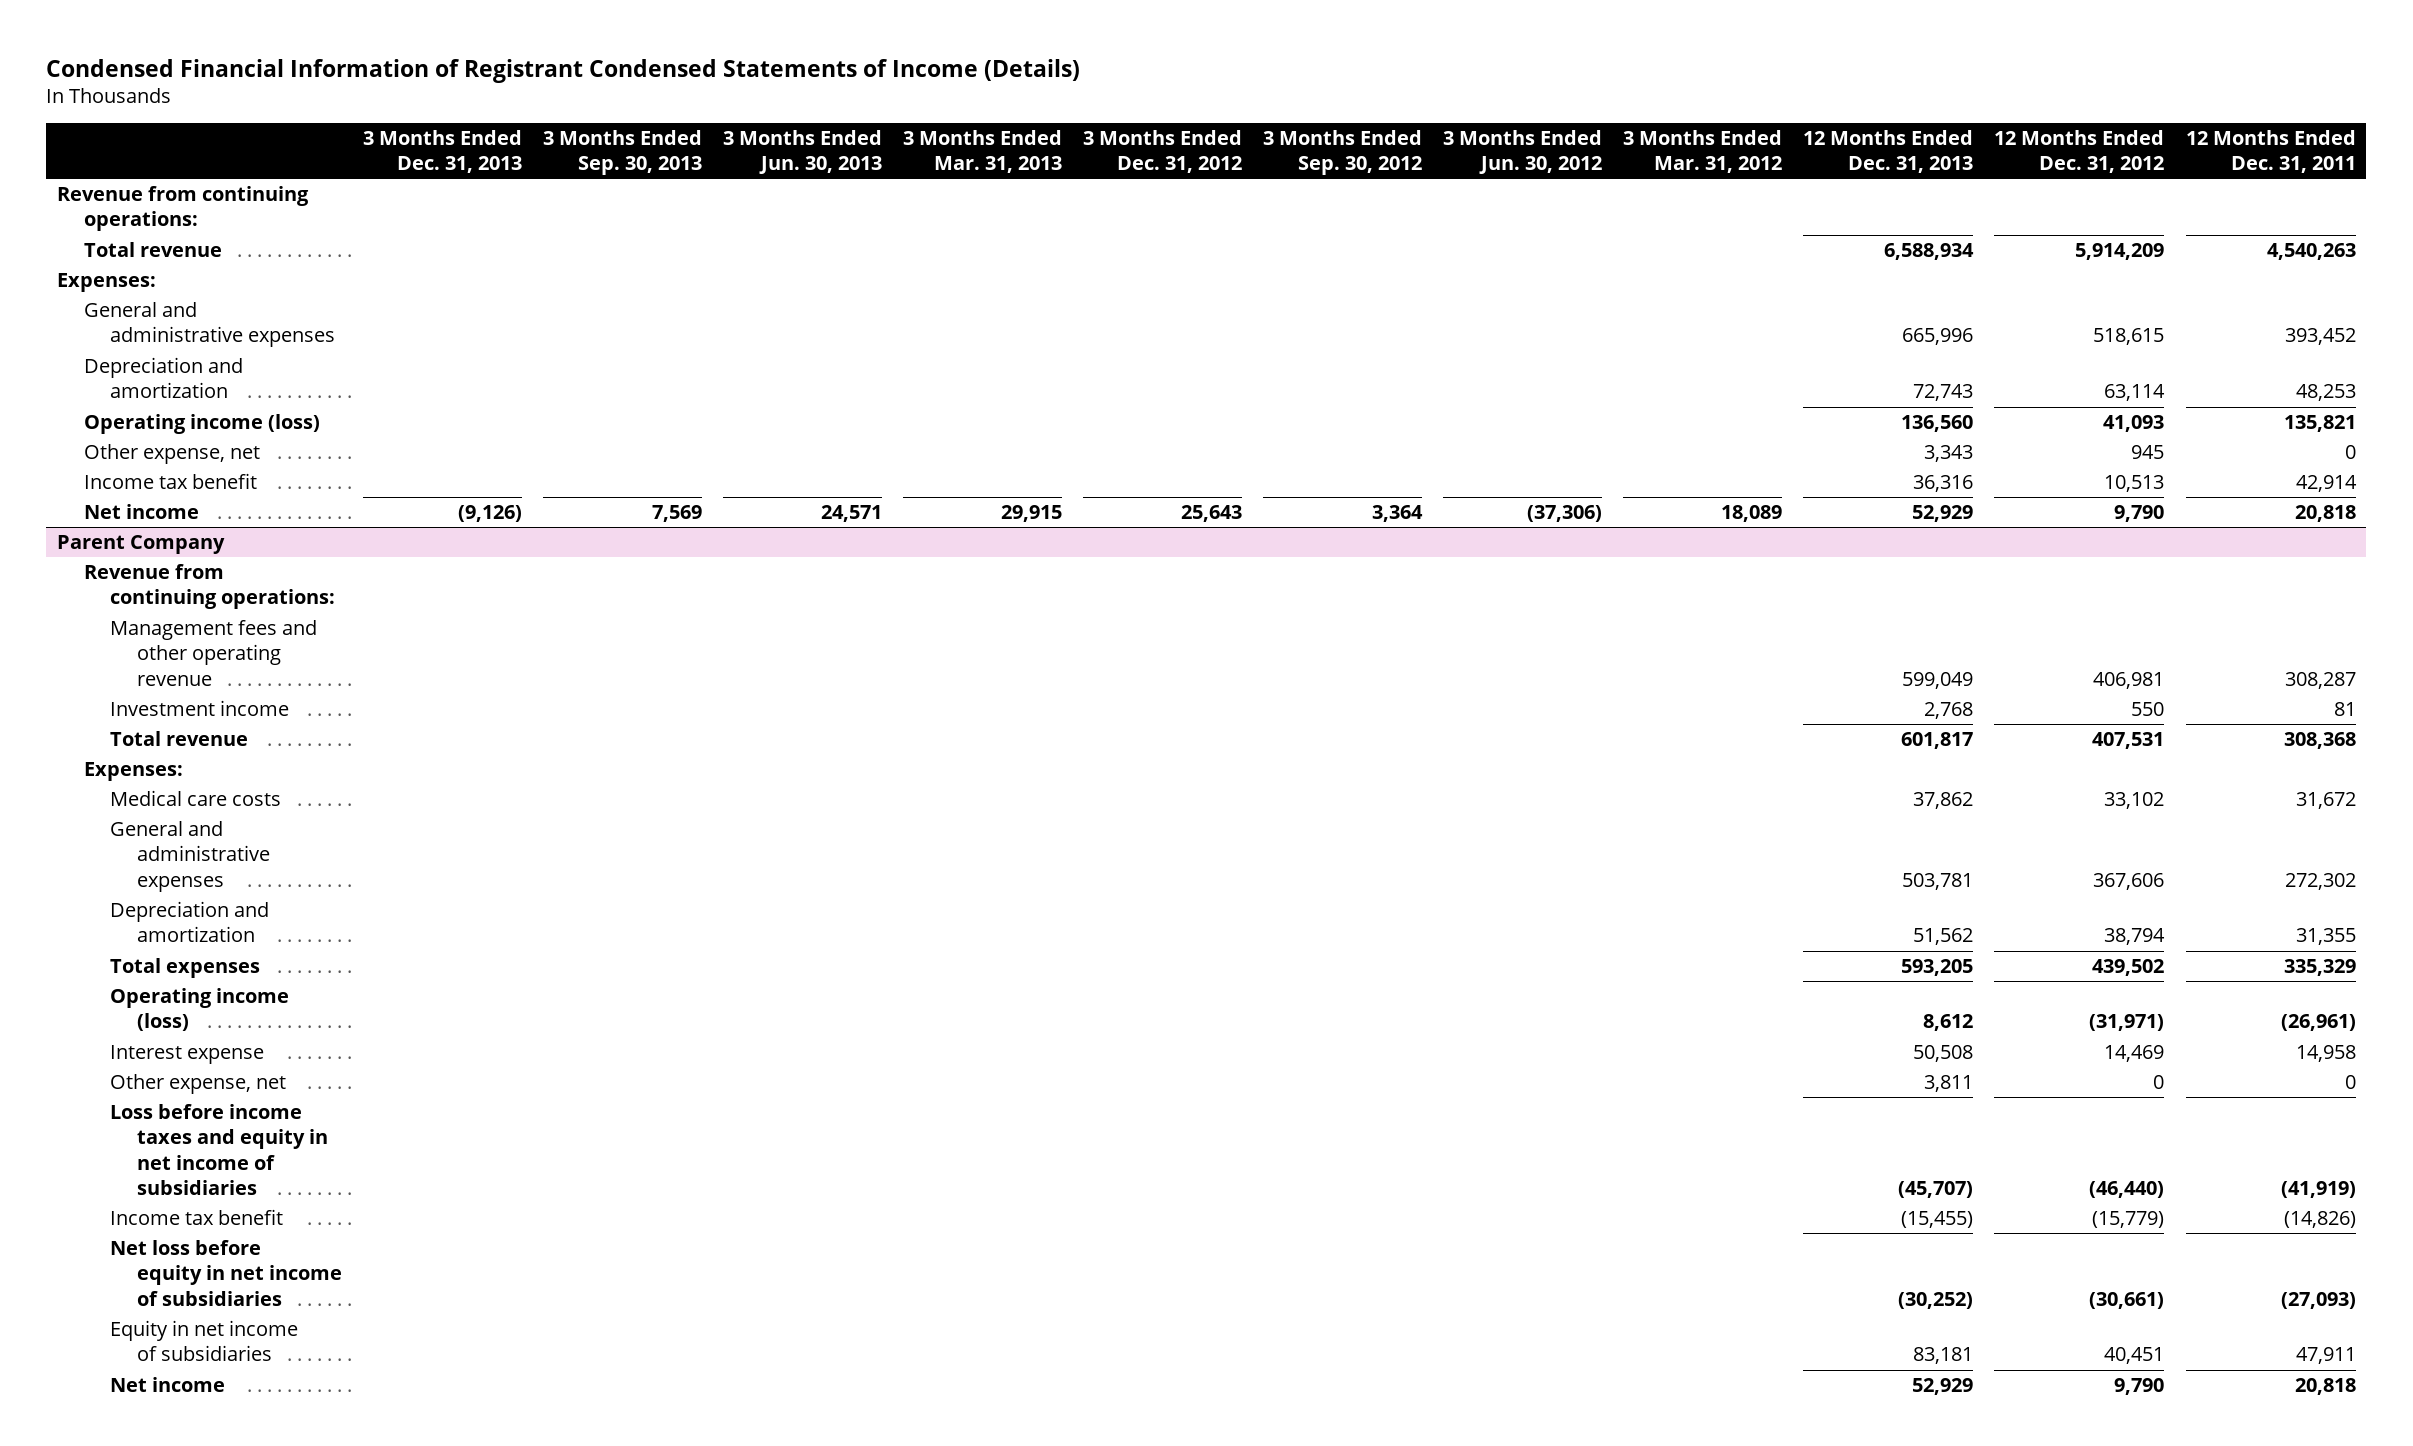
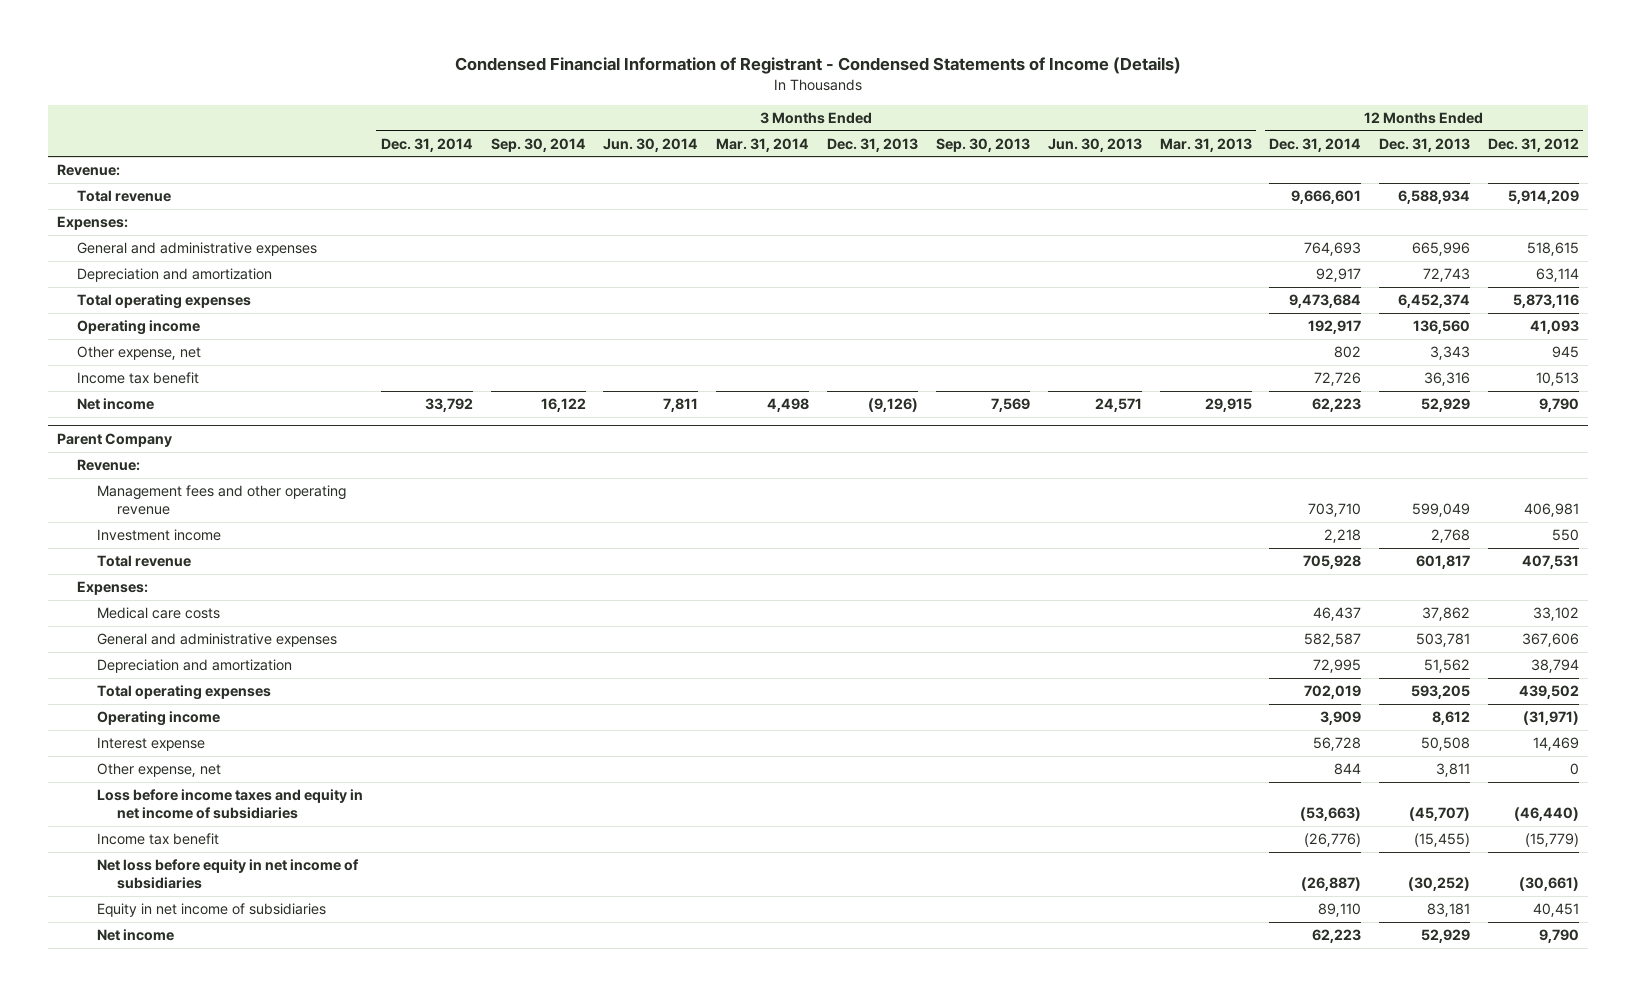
[46,58,1081,83] Condensed Financial Information of Registrant Condensed Statements of Income (Details) -> [454,57,1181,75] Condensed Financial Information of Registrant - Condensed Statements of Income (Details)
[1083,129,1243,174] 3 Months Ended Dec. 31, 2012 -> none
[1263,129,1423,176] 3 Months Ended Sep. 30, 2012 -> none
[1443,129,1603,175] 3 Months Ended Jun. 30, 2012 -> none
[1623,129,1783,174] 3 Months Ended Mar. 31, 2012 -> none
[2185,129,2356,174] 12 Months Ended Dec. 31, 2011 -> none
none -> [380,137,473,152] Dec. 31, 2014
none -> [490,137,586,152] Sep. 30, 2014
none -> [603,137,699,152] Jun. 30, 2014
none -> [716,137,810,152] Mar. 31, 2014
none -> [1269,137,1362,152] Dec. 31, 2014
[56,186,309,232] Revenue from continuing operations: -> [56,164,120,177] Revenue:
none -> [76,294,251,310] Total operating expenses
[83,414,320,435] Operating income (loss) -> [76,320,200,336] Operating income
[83,564,336,610] Revenue from continuing operations: -> [76,459,140,472] Revenue:
[110,958,261,979] Total expenses -> [97,685,272,701] Total operating expenses
[110,988,290,1032] Operating income (loss) -> [97,711,221,727] Operating income

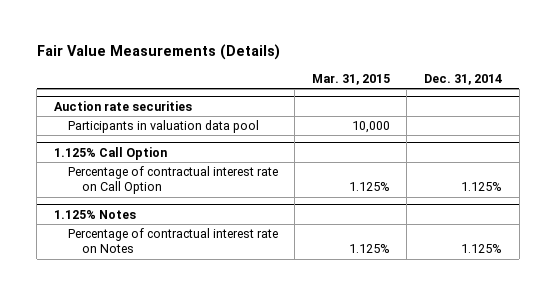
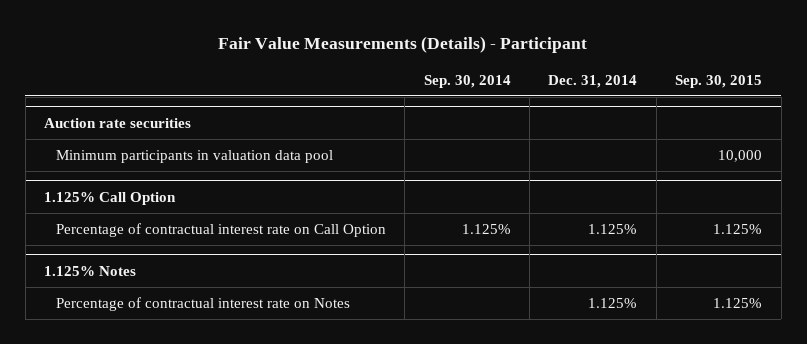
[36,44,280,61] Fair Value Measurements (Details) -> [218,35,588,53] Fair Value Measurements (Details) - Participant
[311,73,390,85] Mar. 31, 2015 -> none
none -> [423,74,511,88] Sep. 30, 2014
none -> [675,74,763,88] Sep. 30, 2015
[67,120,259,134] Participants in valuation data pool -> [55,149,333,163] Minimum participants in valuation data pool

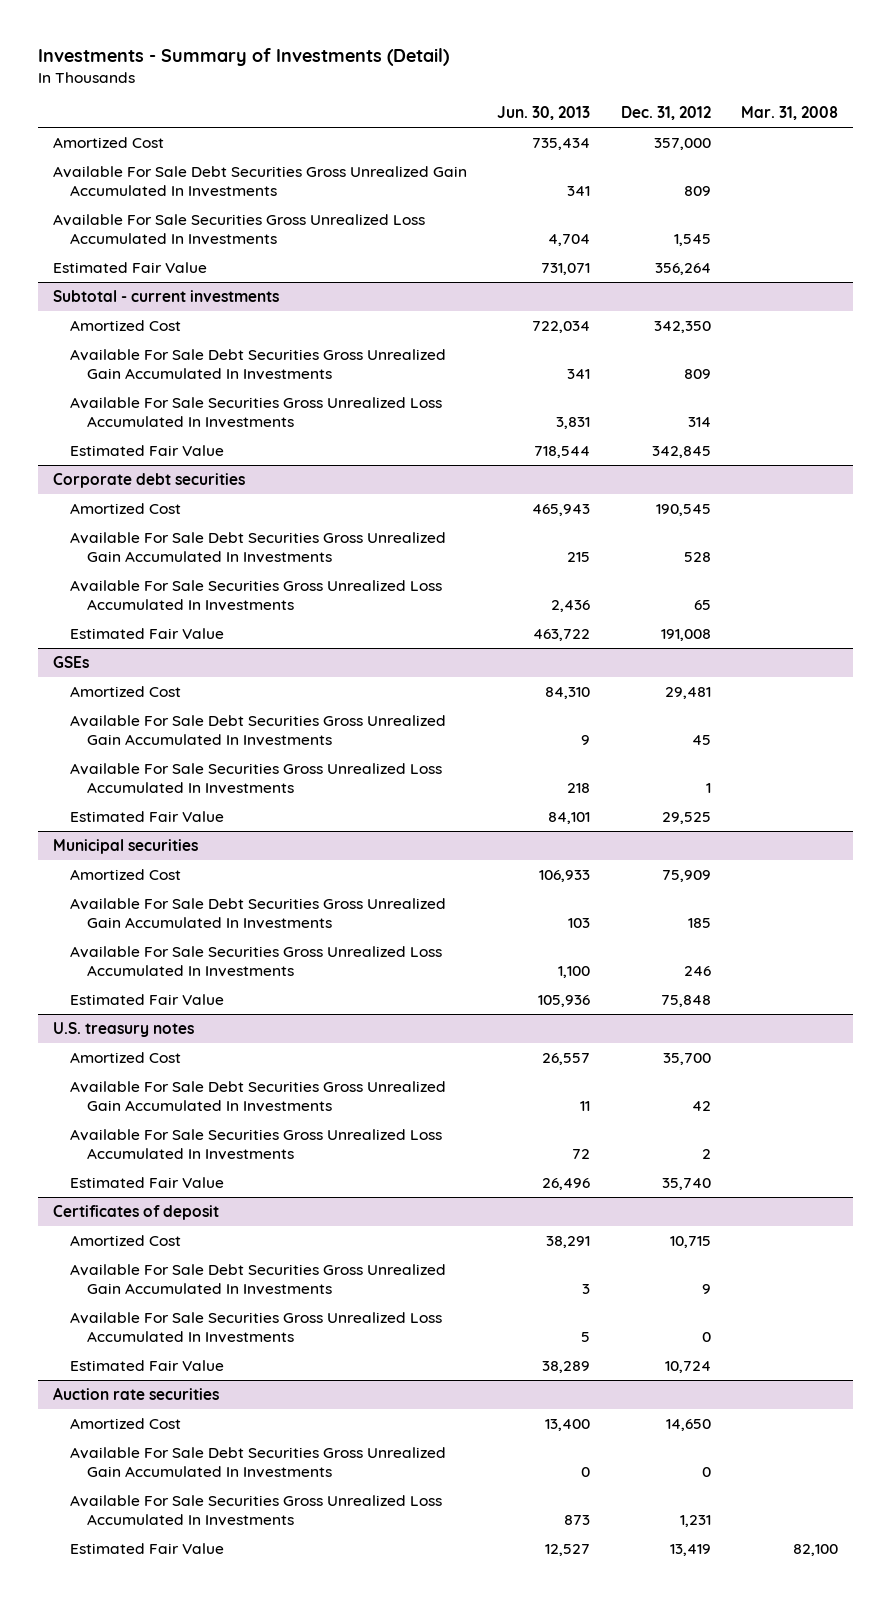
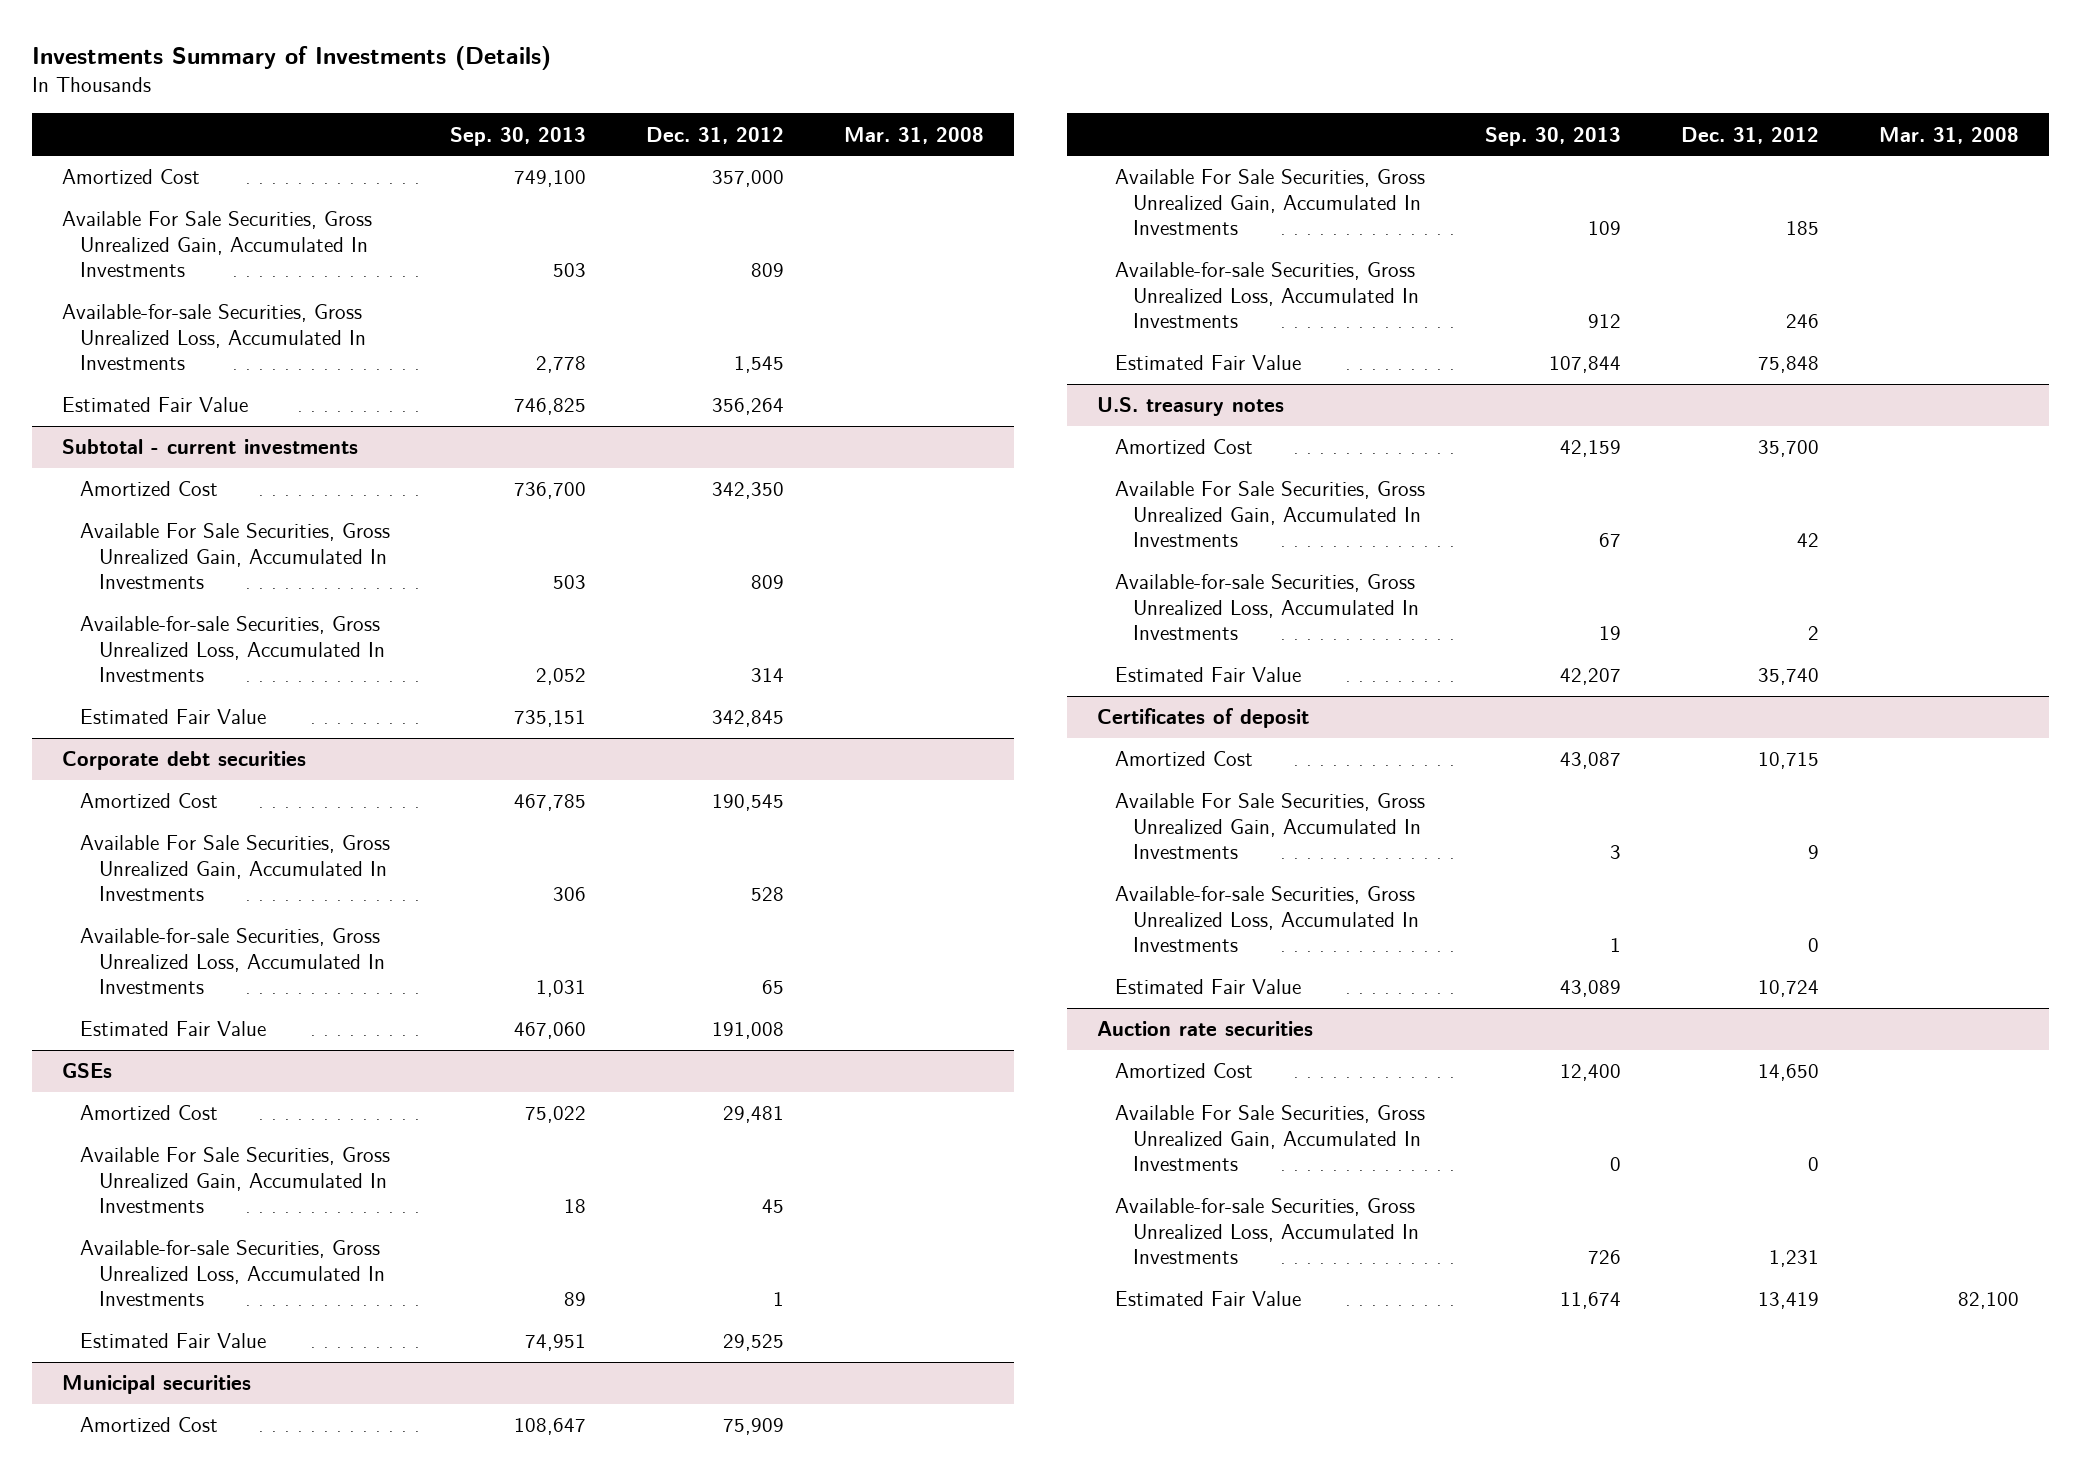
[37,47,449,66] Investments - Summary of Investments (Detail) -> [31,46,551,71] Investments Summary of Investments (Details)
[497,106,591,121] Jun. 30, 2013 -> none
none -> [450,126,587,146] Sep. 30, 2013
[53,165,468,197] Available For Sale Debt Securities Gross Unrealized Gain Accumulated In Investments -> [61,211,372,278] Available For Sale Securities, Gross Unrealized Gain, Accumulated In Investments
[53,213,426,245] Available For Sale Securities Gross Unrealized Loss Accumulated In Investments -> [61,304,367,371] Available-for-sale Securities, Gross Unrealized Loss, Accumulated In Investments
[70,348,447,380] Available For Sale Debt Securities Gross Unrealized Gain Accumulated In Investments -> [80,523,391,590] Available For Sale Securities, Gross Unrealized Gain, Accumulated In Investments
[70,396,443,428] Available For Sale Securities Gross Unrealized Loss Accumulated In Investments -> [80,616,385,683] Available-for-sale Securities, Gross Unrealized Loss, Accumulated In Investments
[70,531,447,563] Available For Sale Debt Securities Gross Unrealized Gain Accumulated In Investments -> [80,835,391,902] Available For Sale Securities, Gross Unrealized Gain, Accumulated In Investments
[70,579,443,611] Available For Sale Securities Gross Unrealized Loss Accumulated In Investments -> [80,928,385,995] Available-for-sale Securities, Gross Unrealized Loss, Accumulated In Investments
[70,714,447,746] Available For Sale Debt Securities Gross Unrealized Gain Accumulated In Investments -> [80,1147,391,1214] Available For Sale Securities, Gross Unrealized Gain, Accumulated In Investments
[70,762,443,794] Available For Sale Securities Gross Unrealized Loss Accumulated In Investments -> [80,1240,385,1307] Available-for-sale Securities, Gross Unrealized Loss, Accumulated In Investments
[70,897,447,929] Available For Sale Debt Securities Gross Unrealized Gain Accumulated In Investments -> [1114,169,1425,236] Available For Sale Securities, Gross Unrealized Gain, Accumulated In Investments
[70,945,443,977] Available For Sale Securities Gross Unrealized Loss Accumulated In Investments -> [1114,262,1420,329] Available-for-sale Securities, Gross Unrealized Loss, Accumulated In Investments
[70,1080,447,1112] Available For Sale Debt Securities Gross Unrealized Gain Accumulated In Investments -> [1114,481,1425,548] Available For Sale Securities, Gross Unrealized Gain, Accumulated In Investments
[70,1128,443,1160] Available For Sale Securities Gross Unrealized Loss Accumulated In Investments -> [1114,574,1420,641] Available-for-sale Securities, Gross Unrealized Loss, Accumulated In Investments
[70,1263,447,1295] Available For Sale Debt Securities Gross Unrealized Gain Accumulated In Investments -> [1114,793,1425,860] Available For Sale Securities, Gross Unrealized Gain, Accumulated In Investments
[70,1311,443,1343] Available For Sale Securities Gross Unrealized Loss Accumulated In Investments -> [1114,886,1420,953] Available-for-sale Securities, Gross Unrealized Loss, Accumulated In Investments
[70,1446,447,1478] Available For Sale Debt Securities Gross Unrealized Gain Accumulated In Investments -> [1114,1105,1425,1172] Available For Sale Securities, Gross Unrealized Gain, Accumulated In Investments
[70,1494,443,1526] Available For Sale Securities Gross Unrealized Loss Accumulated In Investments -> [1114,1198,1420,1265] Available-for-sale Securities, Gross Unrealized Loss, Accumulated In Investments

